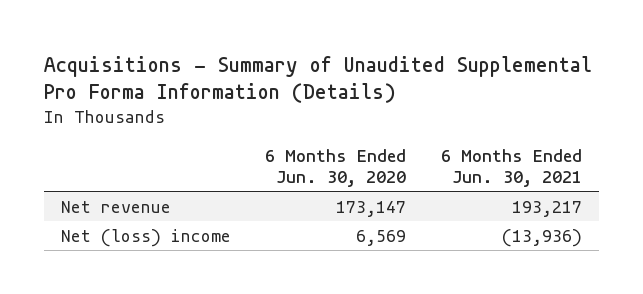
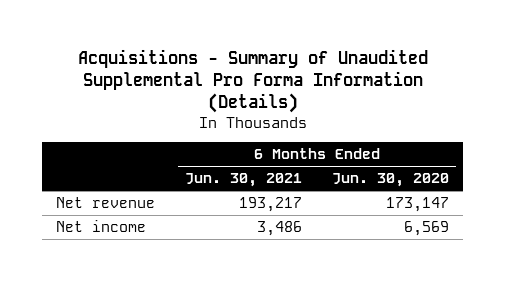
[61,228,232,247] Net (loss) income -> [56,219,147,232] Net income
[501,228,582,247] (13,936) -> [257,220,303,236] 3,486

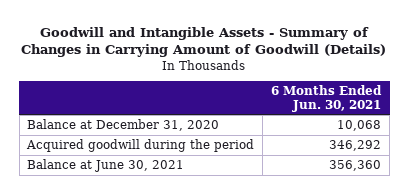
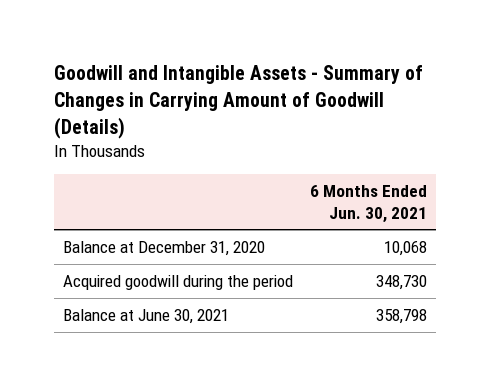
[329,140,382,152] 346,292 -> [375,275,427,291] 348,730
[329,160,382,172] 356,360 -> [375,309,427,325] 358,798

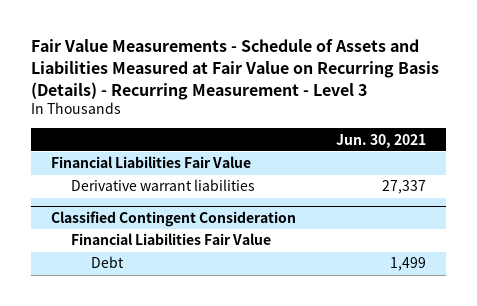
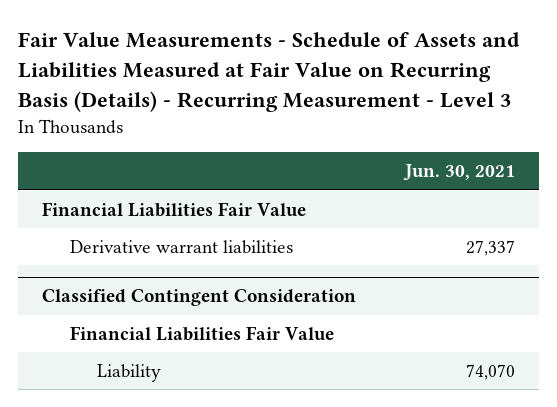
[90,256,124,269] Debt -> none
none -> [97,363,162,382] Liability

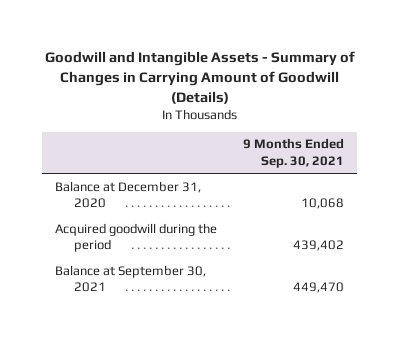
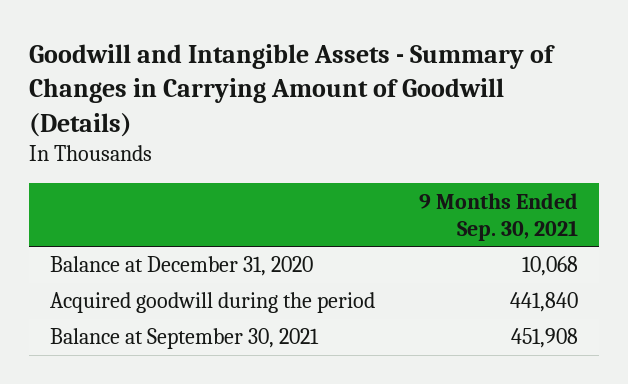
[293,240,345,252] 439,402 -> [509,292,578,313] 441,840
[293,282,345,294] 449,470 -> [510,328,578,349] 451,908

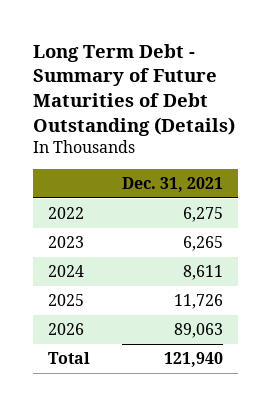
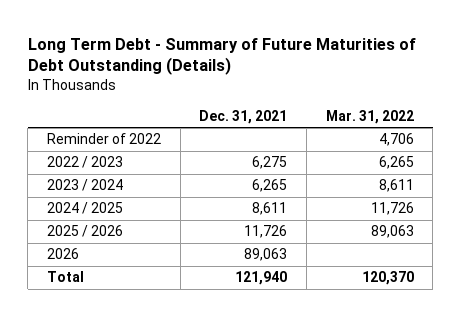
none -> [325,109,414,124] Mar. 31, 2022
none -> [46,133,161,145] Reminder of 2022
[48,207,85,220] 2022 -> [46,156,123,169] 2022 / 2023
[48,236,85,249] 2023 -> [46,179,123,192] 2023 / 2024
[48,265,85,278] 2024 -> [46,202,123,215] 2024 / 2025
[48,294,85,307] 2025 -> [46,225,123,238] 2025 / 2026

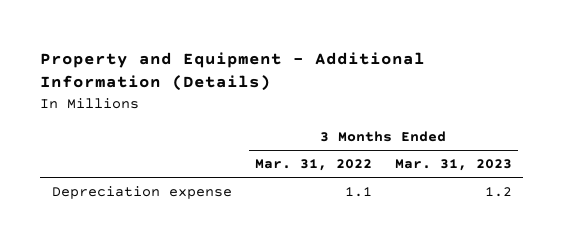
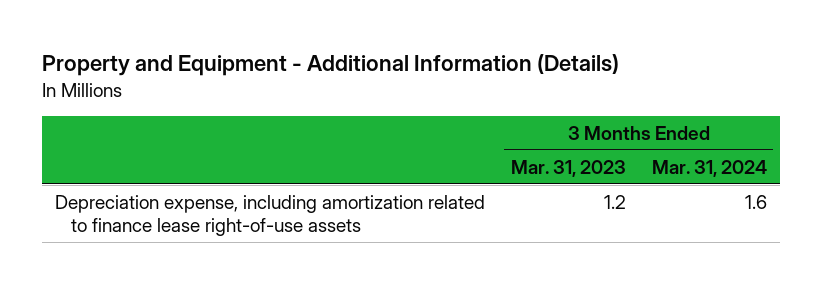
[254,159,372,172] Mar. 31, 2022 -> none
none -> [651,159,767,177] Mar. 31, 2024
[51,185,232,199] Depreciation expense -> [54,194,485,236] Depreciation expense, including amortization related to finance lease right-of-use assets

